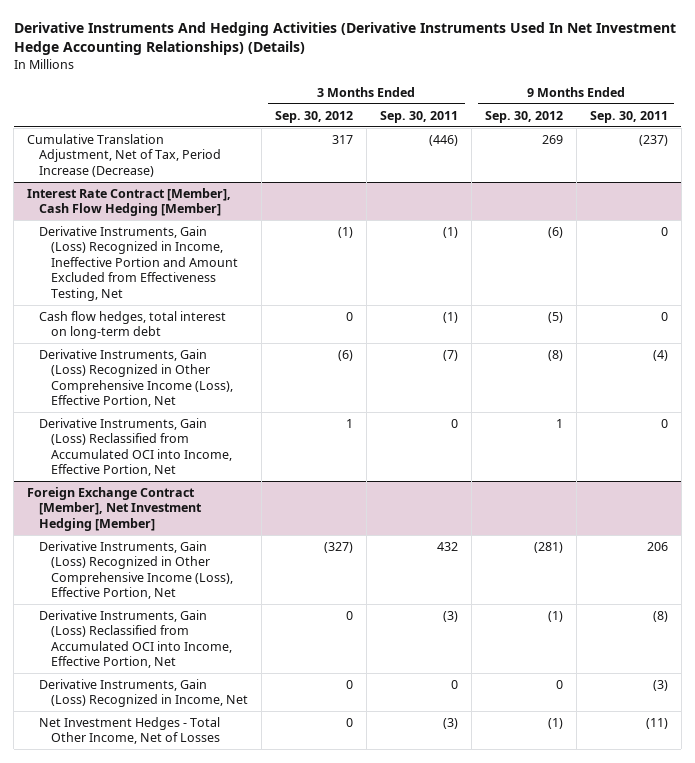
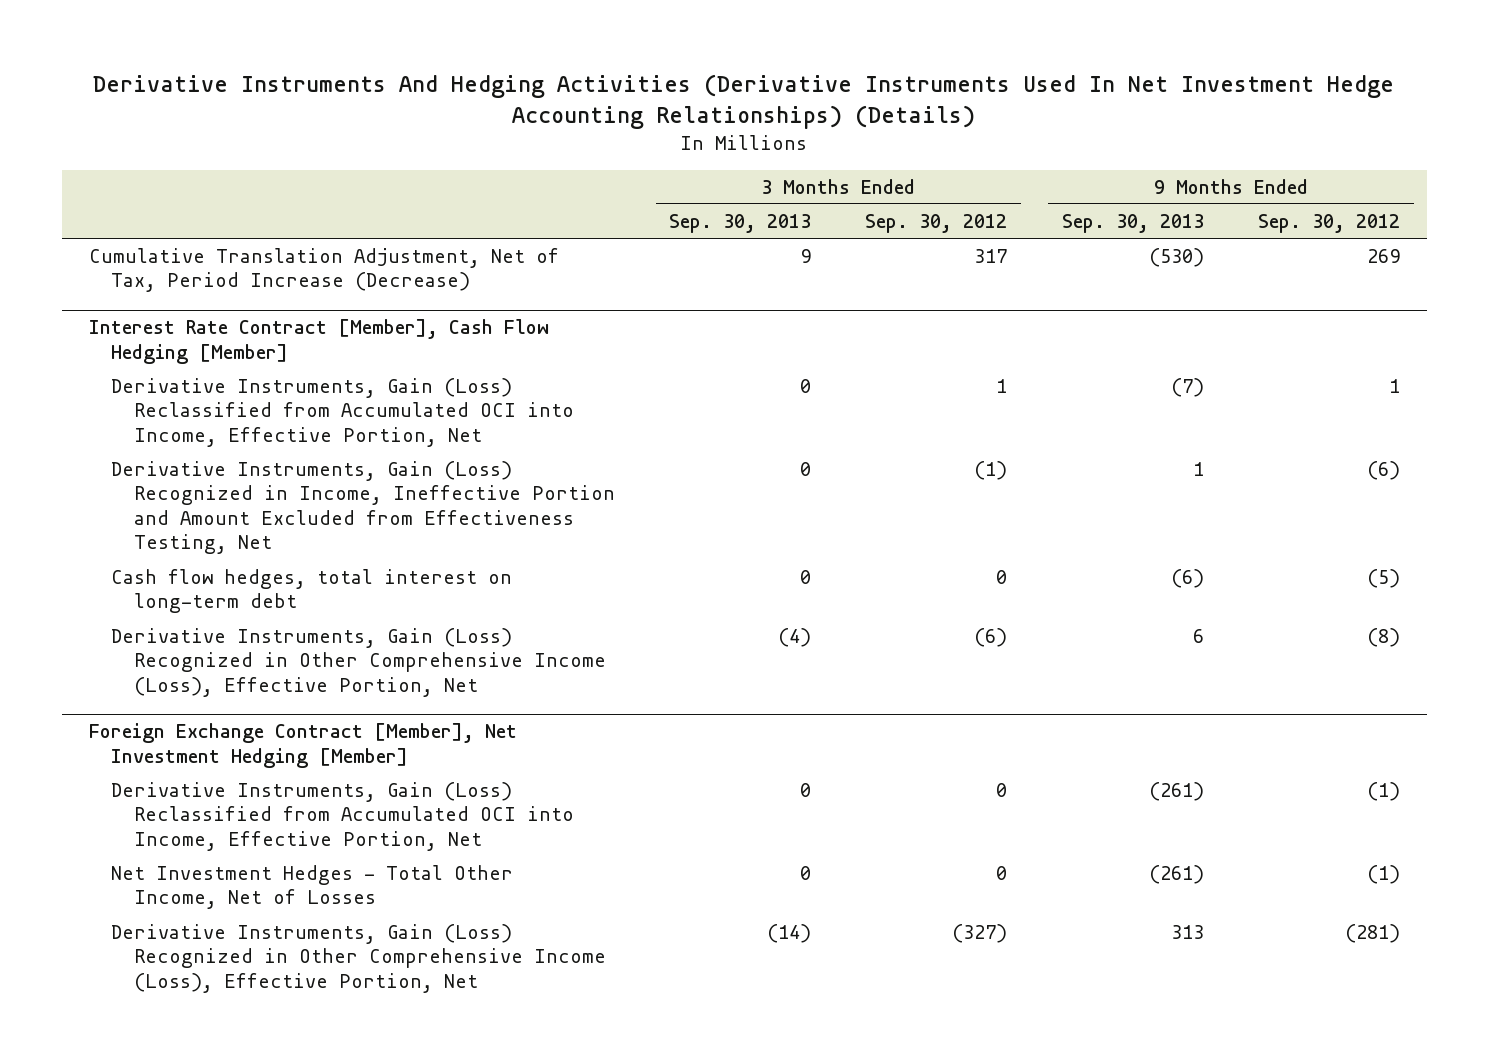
[379,110,458,123] Sep. 30, 2011 -> none
[589,110,668,123] Sep. 30, 2011 -> none
none -> [669,213,812,233] Sep. 30, 2013
none -> [1061,213,1204,233] Sep. 30, 2013
[39,417,233,477] Derivative Instruments, Gain (Loss) Reclassified from Accumulated OCI into Income, Effective Portion, Net -> [111,378,574,447] Derivative Instruments, Gain (Loss) Reclassified from Accumulated OCI into Income, Effective Portion, Net
[39,678,249,708] Derivative Instruments, Gain (Loss) Recognized in Income, Net -> none
[39,540,234,600] Derivative Instruments, Gain (Loss) Recognized in Other Comprehensive Income (Loss), Effective Portion, Net -> [111,924,606,993] Derivative Instruments, Gain (Loss) Recognized in Other Comprehensive Income (Loss), Effective Portion, Net

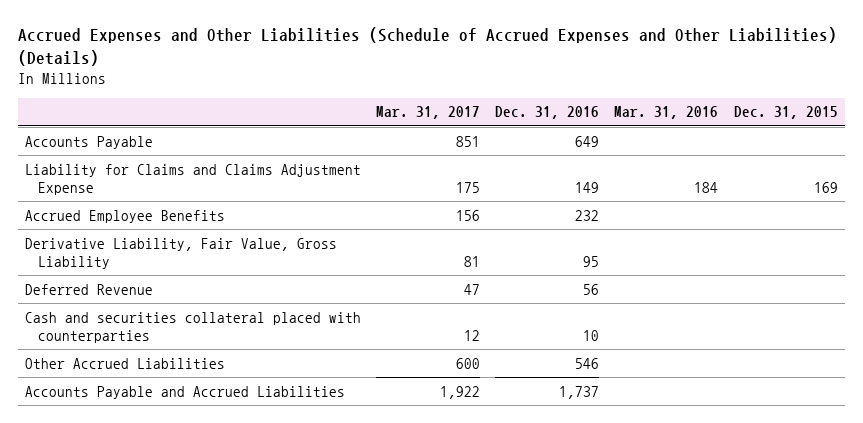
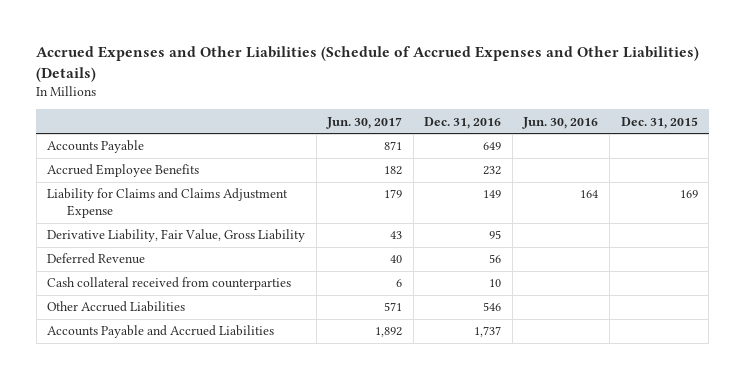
[376,106,481,120] Mar. 31, 2017 -> none
[614,106,719,120] Mar. 31, 2016 -> none
none -> [326,116,403,129] Jun. 30, 2017
none -> [522,116,599,129] Jun. 30, 2016
[25,163,362,195] Liability for Claims and Claims Adjustment Expense -> [47,188,289,219] Liability for Claims and Claims Adjustment Expense
[25,311,362,343] Cash and securities collateral placed with counterparties -> [47,277,292,291] Cash collateral received from counterparties

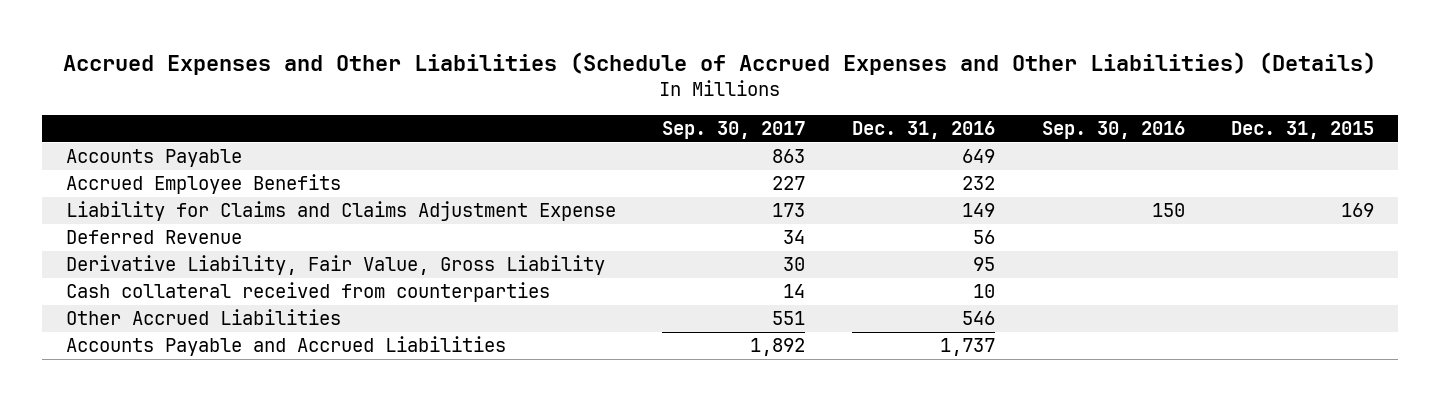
[326,116,403,129] Jun. 30, 2017 -> none
[522,116,599,129] Jun. 30, 2016 -> none
none -> [662,120,806,139] Sep. 30, 2017
none -> [1041,120,1185,139] Sep. 30, 2016
[47,229,306,243] Derivative Liability, Fair Value, Gross Liability -> [65,255,605,276] Derivative Liability, Fair Value, Gross Liability

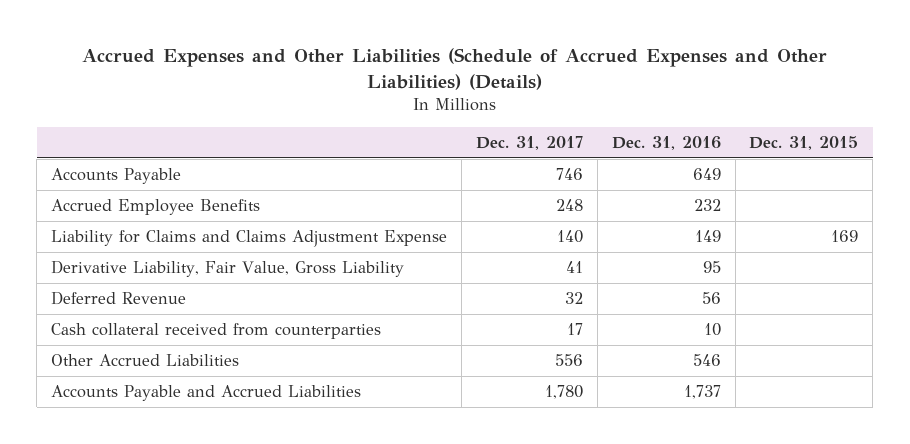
[662,120,806,139] Sep. 30, 2017 -> none
[1041,120,1185,139] Sep. 30, 2016 -> none
none -> [475,135,583,150] Dec. 31, 2017
[65,230,242,245] Deferred Revenue -> [51,291,187,306] Deferred Revenue

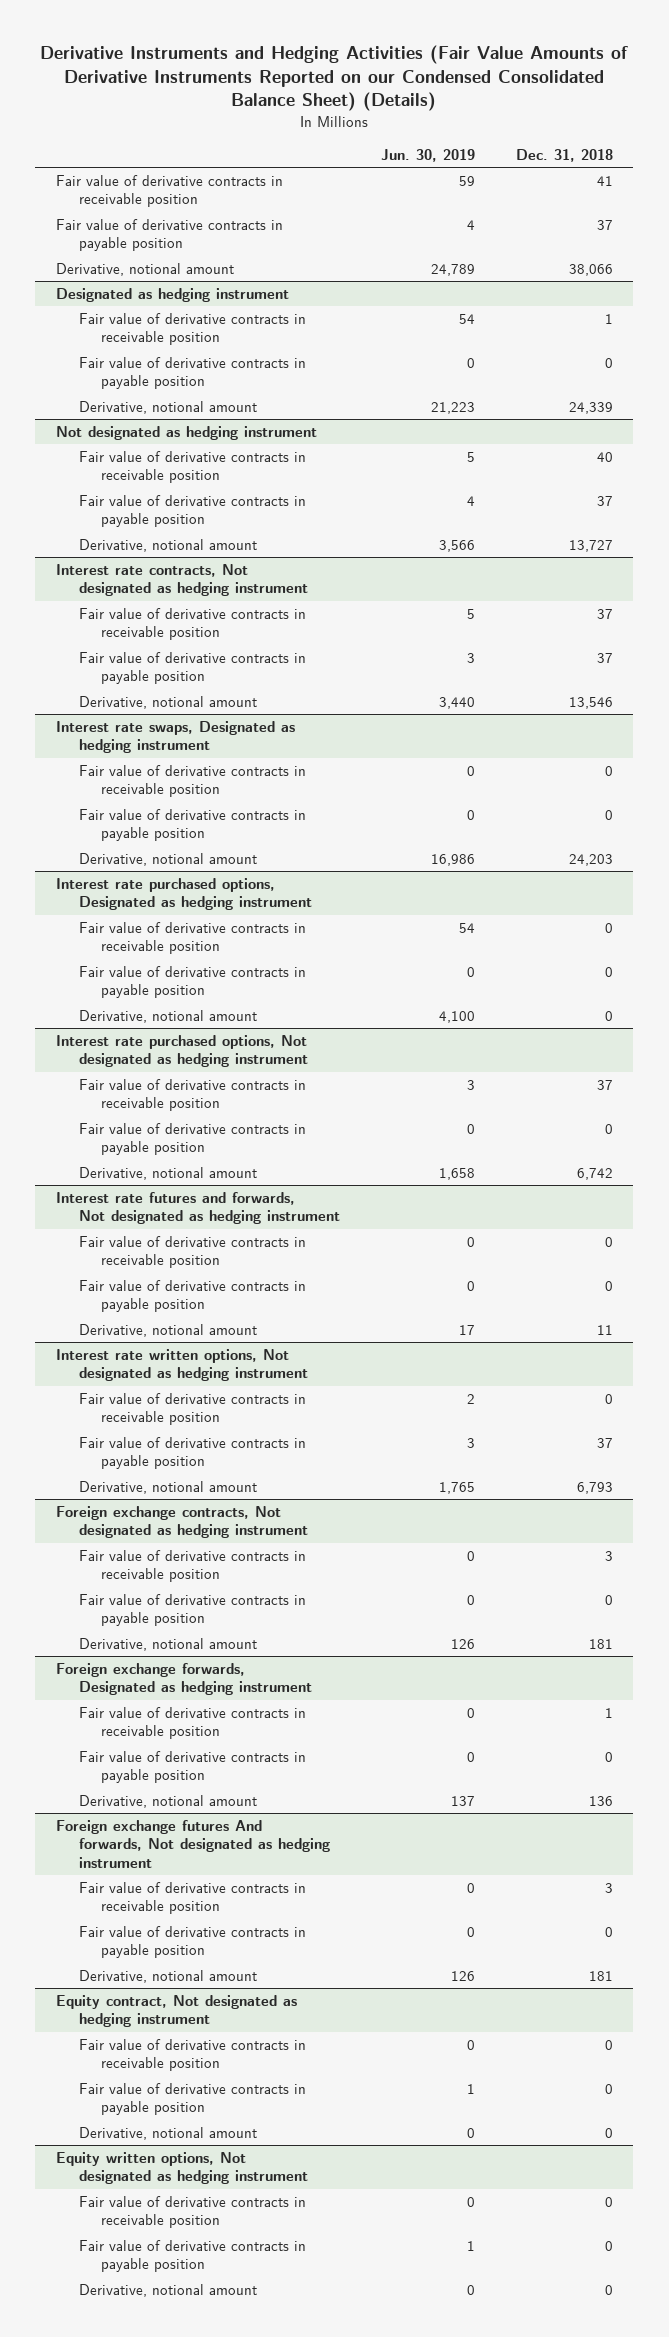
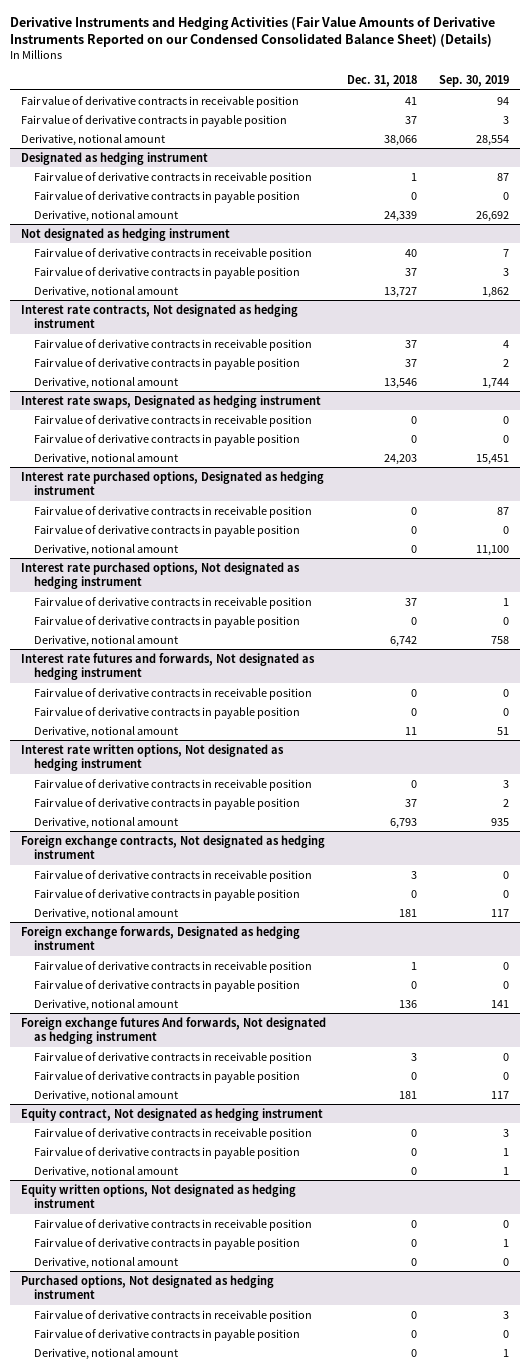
[380,148,475,162] Jun. 30, 2019 -> none
none -> [438,74,509,87] Sep. 30, 2019
none -> [20,1274,274,1300] Purchased options, Not designated as hedging instrument
none -> [33,1309,312,1322] Fair value of derivative contracts in receivable position
none -> [33,1328,300,1341] Fair value of derivative contracts in payable position
none -> [33,1347,178,1360] Derivative, notional amount

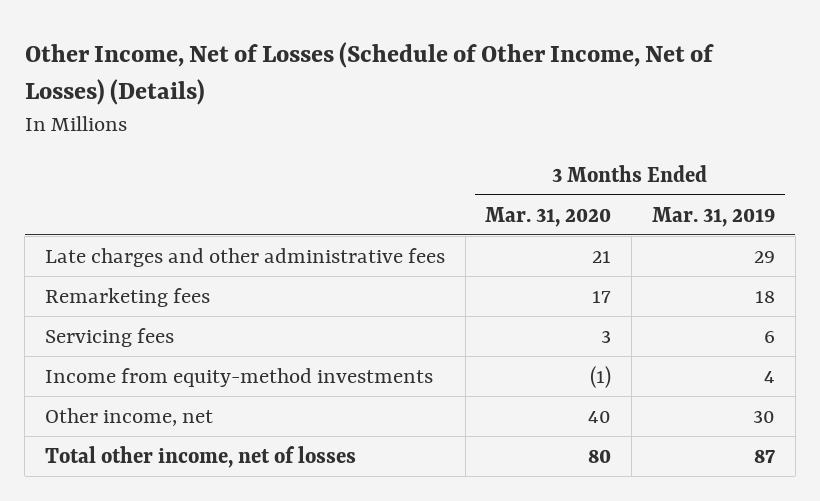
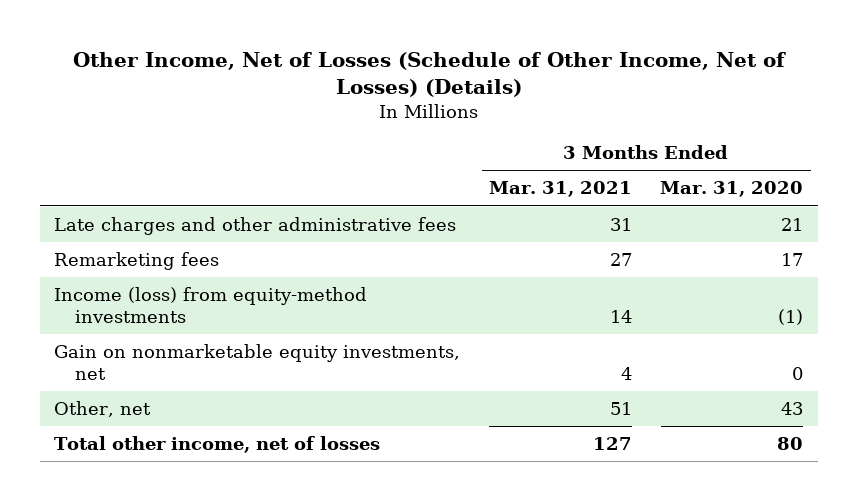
[652,206,776,227] Mar. 31, 2019 -> none
none -> [488,181,632,198] Mar. 31, 2021
[44,327,174,347] Servicing fees -> none
[44,367,433,387] Income from equity-method investments -> [54,286,368,324] Income (loss) from equity-method investments
none -> [54,343,461,381] Gain on nonmarketable equity investments, net
[44,407,213,426] Other income, net -> [54,400,152,417] Other, net
[588,410,612,423] 40 -> [781,401,804,415] 43

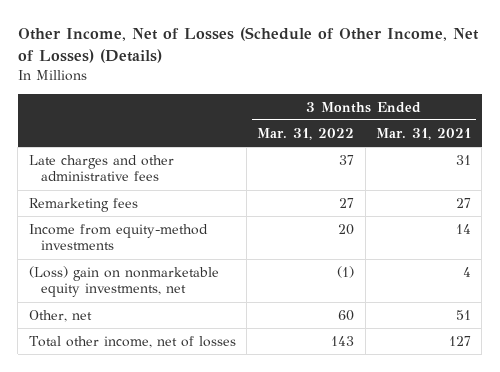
[660,181,804,198] Mar. 31, 2020 -> none
none -> [257,127,355,140] Mar. 31, 2022
[54,286,368,324] Income (loss) from equity-method investments -> [28,223,208,251] Income from equity-method investments
[54,343,461,381] Gain on nonmarketable equity investments, net -> [28,265,219,298] (Loss) gain on nonmarketable equity investments, net

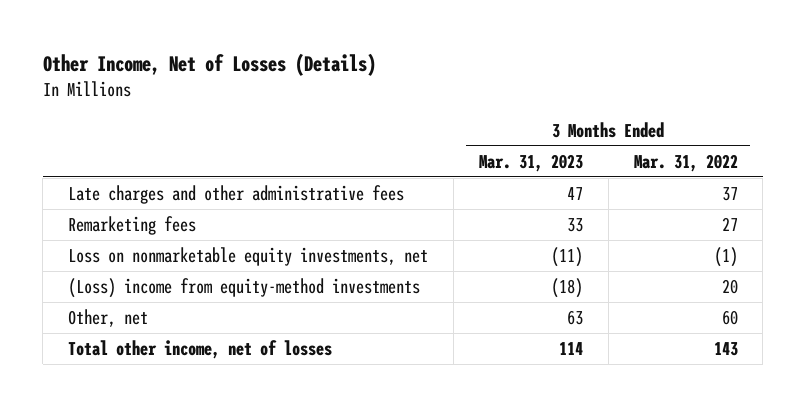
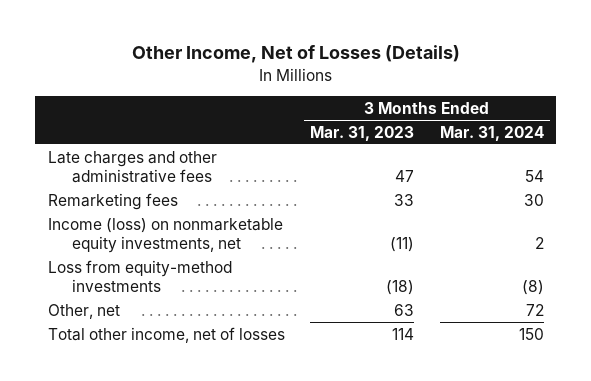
[633,153,738,172] Mar. 31, 2022 -> none
none -> [439,125,544,141] Mar. 31, 2024
[68,247,429,267] Loss on nonmarketable equity investments, net -> [47,217,283,253] Income (loss) on nonmarketable equity investments, net
[68,278,421,299] (Loss) income from equity-method investments -> [47,259,232,292] Loss from equity-method investments

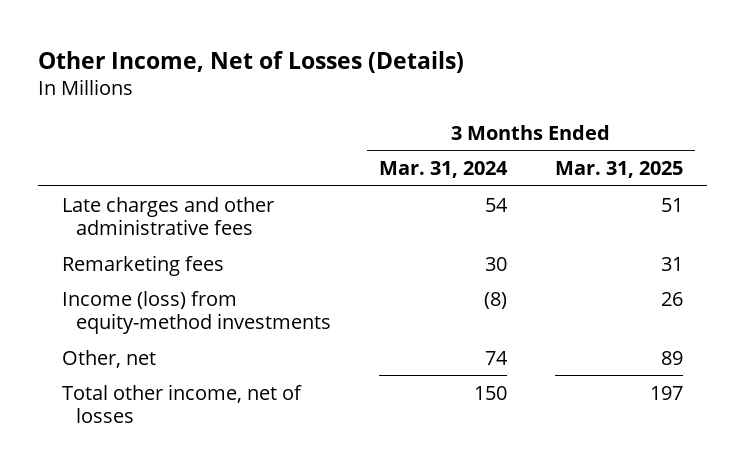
[310,125,415,141] Mar. 31, 2023 -> none
none -> [554,161,683,179] Mar. 31, 2025
[47,217,283,253] Income (loss) on nonmarketable equity investments, net -> none
[47,259,232,292] Loss from equity-method investments -> [61,290,332,335] Income (loss) from equity-method investments
[525,303,544,316] 72 -> [485,350,509,365] 74

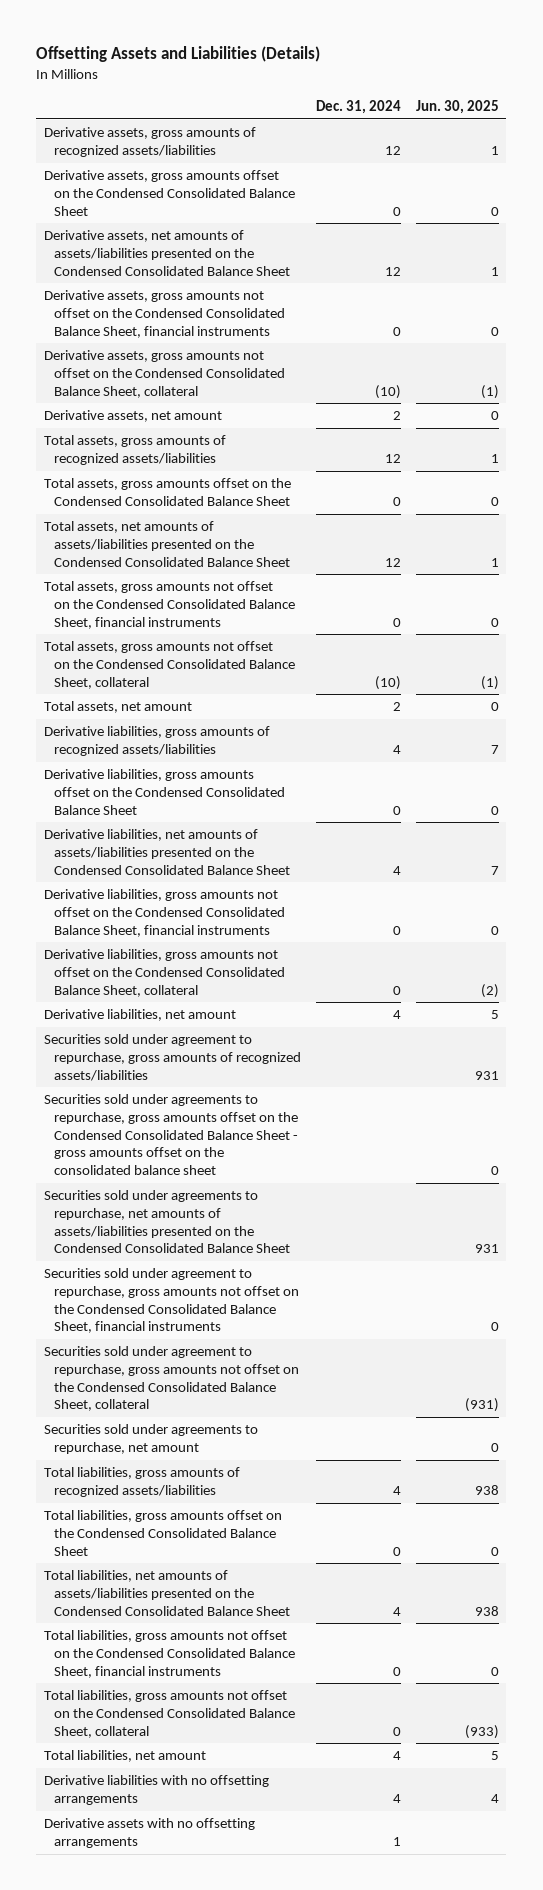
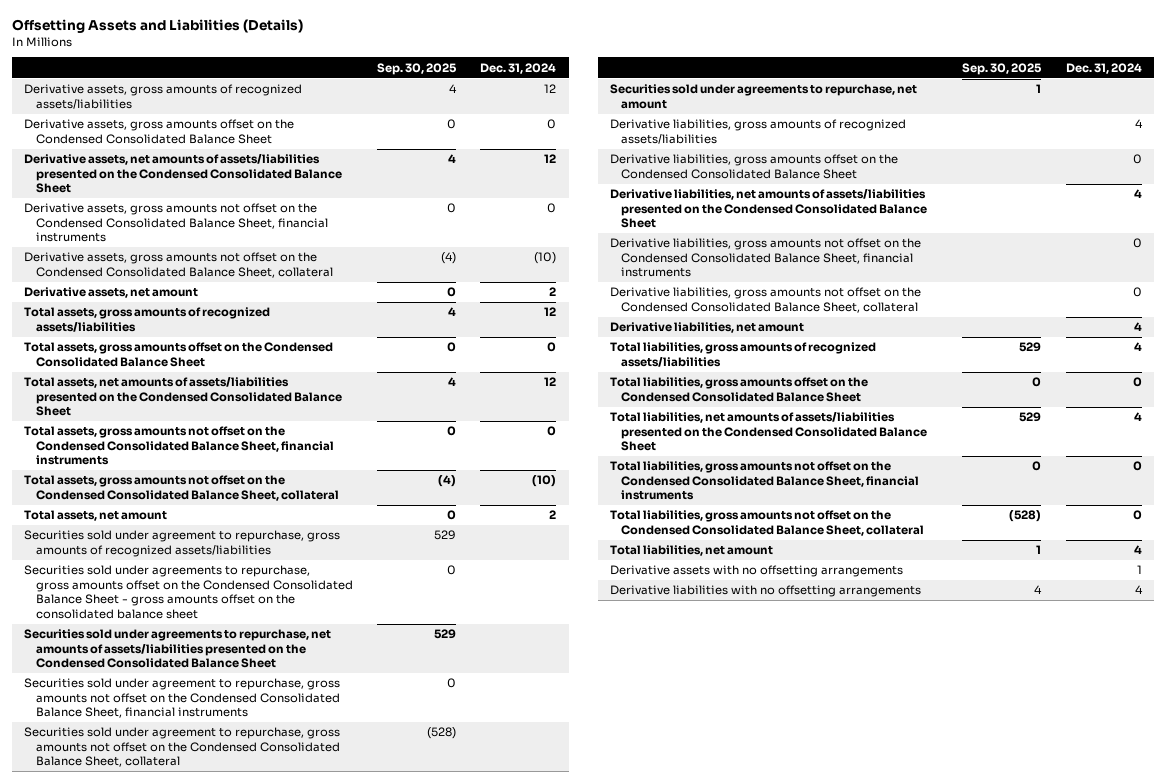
[415,99,499,114] Jun. 30, 2025 -> none
none -> [377,62,458,75] Sep. 30, 2025
[43,726,270,756] Derivative liabilities, gross amounts of recognized assets/liabilities -> [609,119,906,144] Derivative liabilities, gross amounts of recognized assets/liabilities
[43,769,286,815] Derivative liabilities, gross amounts offset on the Condensed Consolidated Balance Sheet -> [609,154,898,179] Derivative liabilities, gross amounts offset on the Condensed Consolidated Balance Sheet
[43,829,291,875] Derivative liabilities, net amounts of assets/liabilities presented on the Condensed Consolidated Balance Sheet -> [609,189,928,229] Derivative liabilities, net amounts of assets/liabilities presented on the Condensed Consolidated Balance Sheet
[43,889,286,937] Derivative liabilities, gross amounts not offset on the Condensed Consolidated Balance Sheet, financial instruments -> [609,238,921,278] Derivative liabilities, gross amounts not offset on the Condensed Consolidated Balance Sheet, financial instruments
[43,949,286,997] Derivative liabilities, gross amounts not offset on the Condensed Consolidated Balance Sheet, collateral -> [609,287,921,313] Derivative liabilities, gross amounts not offset on the Condensed Consolidated Balance Sheet, collateral
[43,1009,236,1022] Derivative liabilities, net amount -> [609,322,804,334] Derivative liabilities, net amount
[43,1775,269,1805] Derivative liabilities with no offsetting arrangements -> [609,585,921,598] Derivative liabilities with no offsetting arrangements

